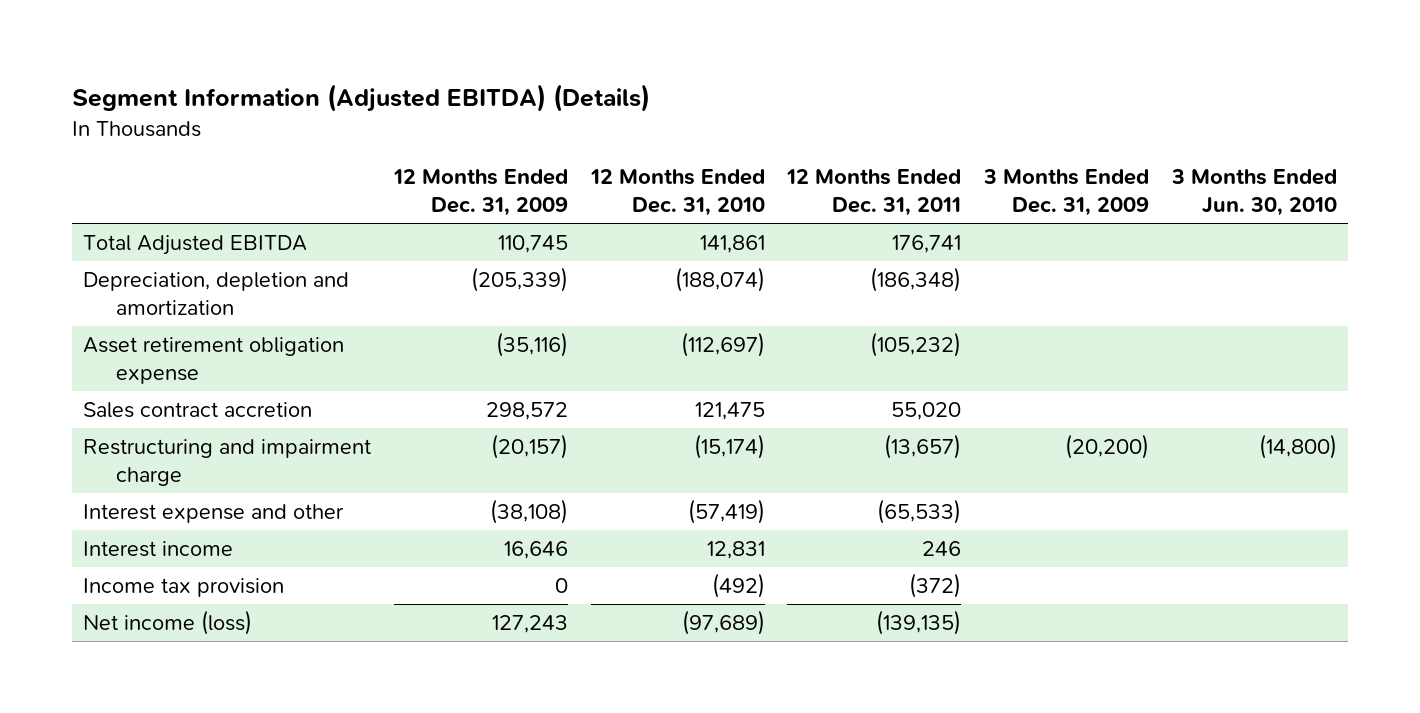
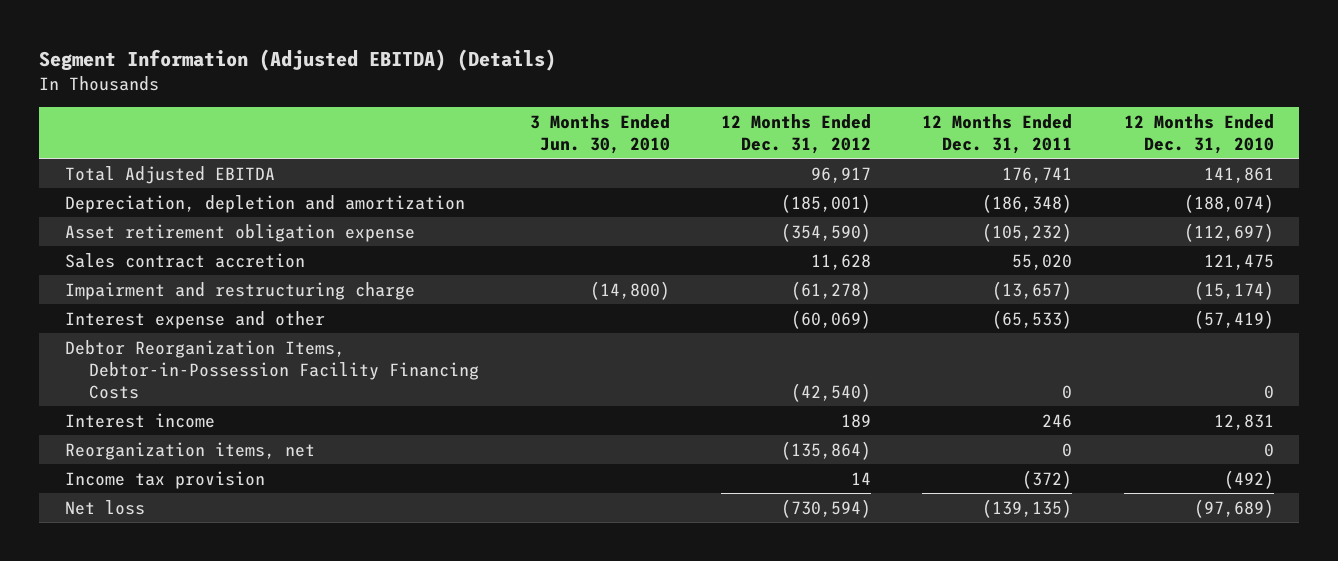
[393,168,569,217] 12 Months Ended Dec. 31, 2009 -> none
[982,168,1149,217] 3 Months Ended Dec. 31, 2009 -> none
none -> [721,113,872,155] 12 Months Ended Dec. 31, 2012
[83,439,372,487] Restructuring and impairment charge -> [64,281,415,300] Impairment and restructuring charge
none -> [64,339,480,399] Debtor Reorganization Items, Debtor-in-Possession Facility Financing Costs
none -> [64,441,315,460] Reorganization items, net
[83,610,253,636] Net income (loss) -> [64,499,145,515] Net loss

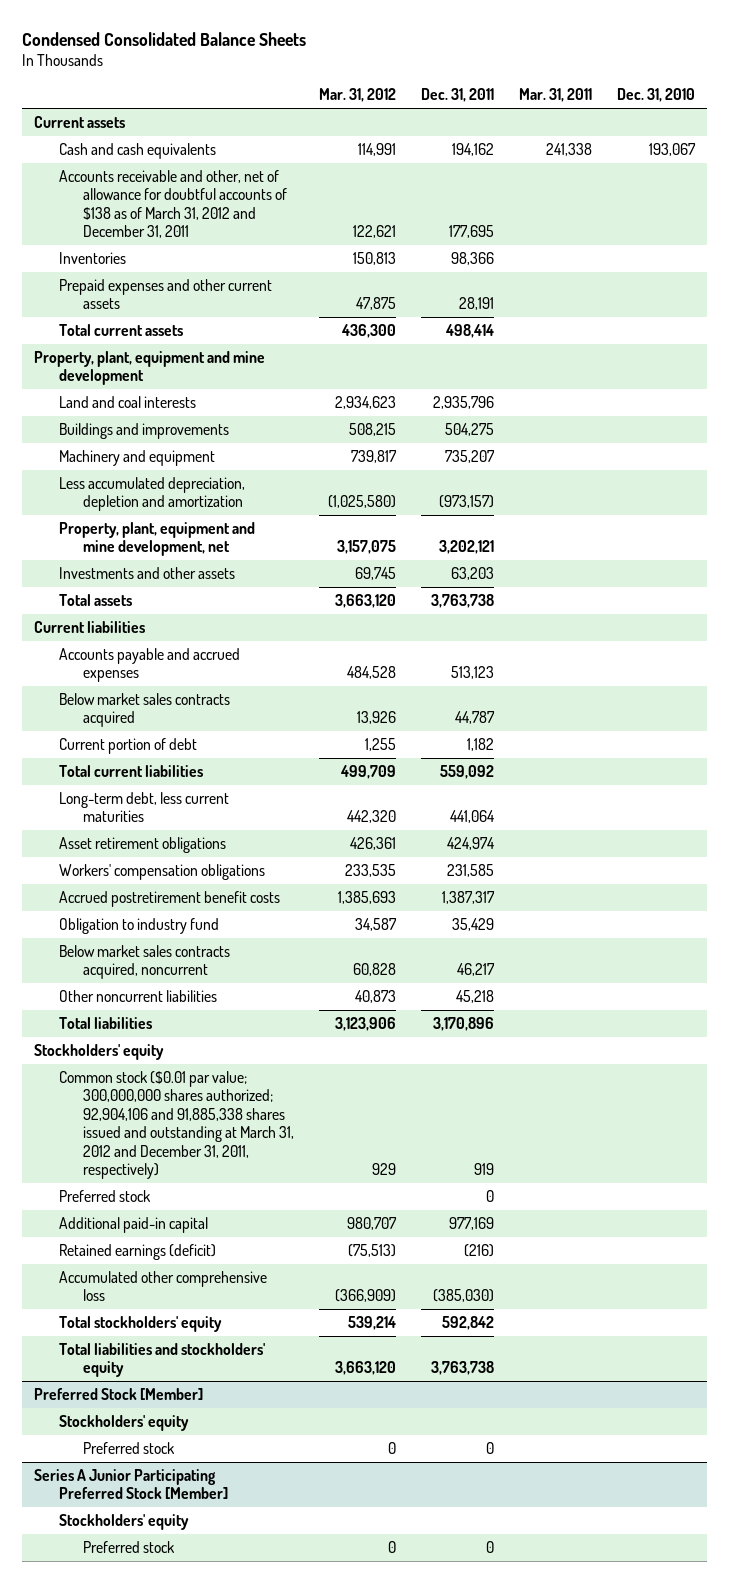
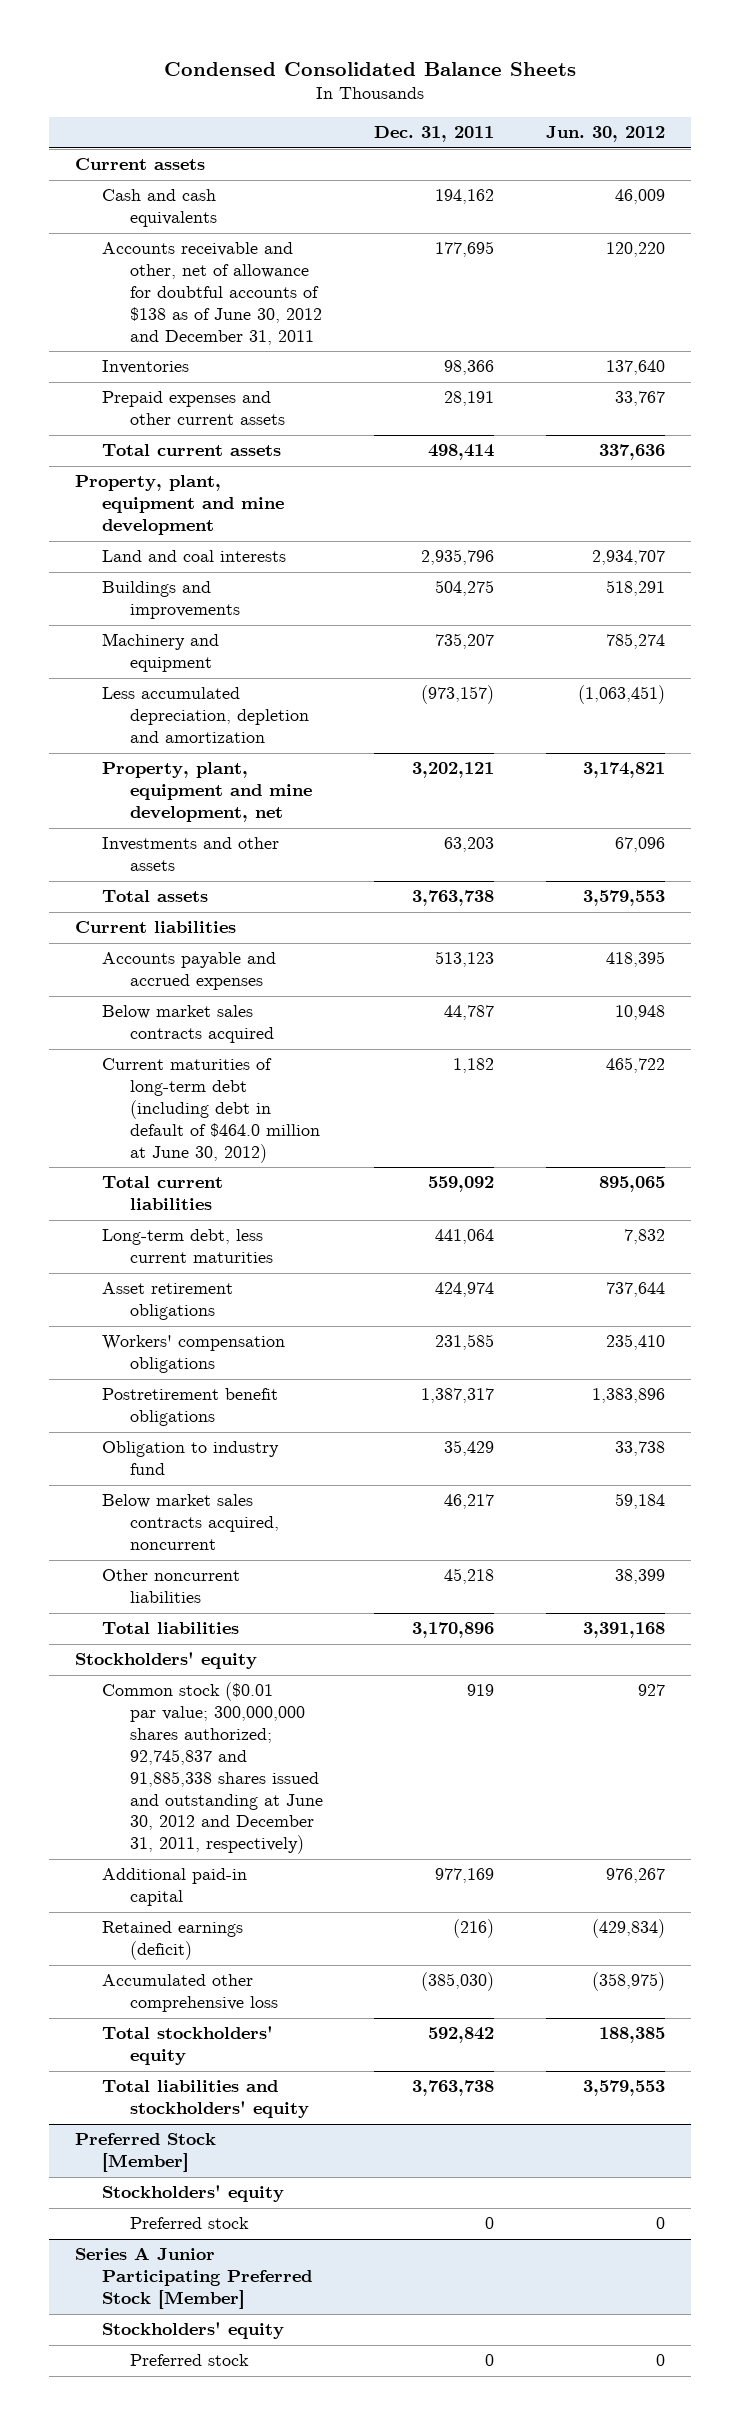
[318,88,396,103] Mar. 31, 2012 -> none
[518,88,592,103] Mar. 31, 2011 -> none
[616,88,695,103] Dec. 31, 2010 -> none
none -> [545,126,665,143] Jun. 30, 2012
[58,169,287,239] Accounts receivable and other, net of allowance for doubtful accounts of $138 as of March 31, 2012 and December 31, 2011 -> [102,242,322,345] Accounts receivable and other, net of allowance for doubtful accounts of $138 as of June 30, 2012 and December 31, 2011
[58,737,197,754] Current portion of debt -> [102,1058,320,1163] Current maturities of long-term debt (including debt in default of $464.0 million at June 30, 2012)
[58,890,280,907] Accrued postretirement benefit costs -> [102,1388,279,1427] Postretirement benefit obligations
[58,1189,151,1202] Preferred stock -> none
[58,1070,294,1180] Common stock ($0.01 par value; 300,000,000 shares authorized; 92,904,106 and 91,885,338 shares issued and outstanding at March 31, 2012 and December 31, 2011, respectively) -> [102,1682,323,1855] Common stock ($0.01 par value; 300,000,000 shares authorized; 92,745,837 and 91,885,338 shares issued and outstanding at June 30, 2012 and December 31, 2011, respectively)

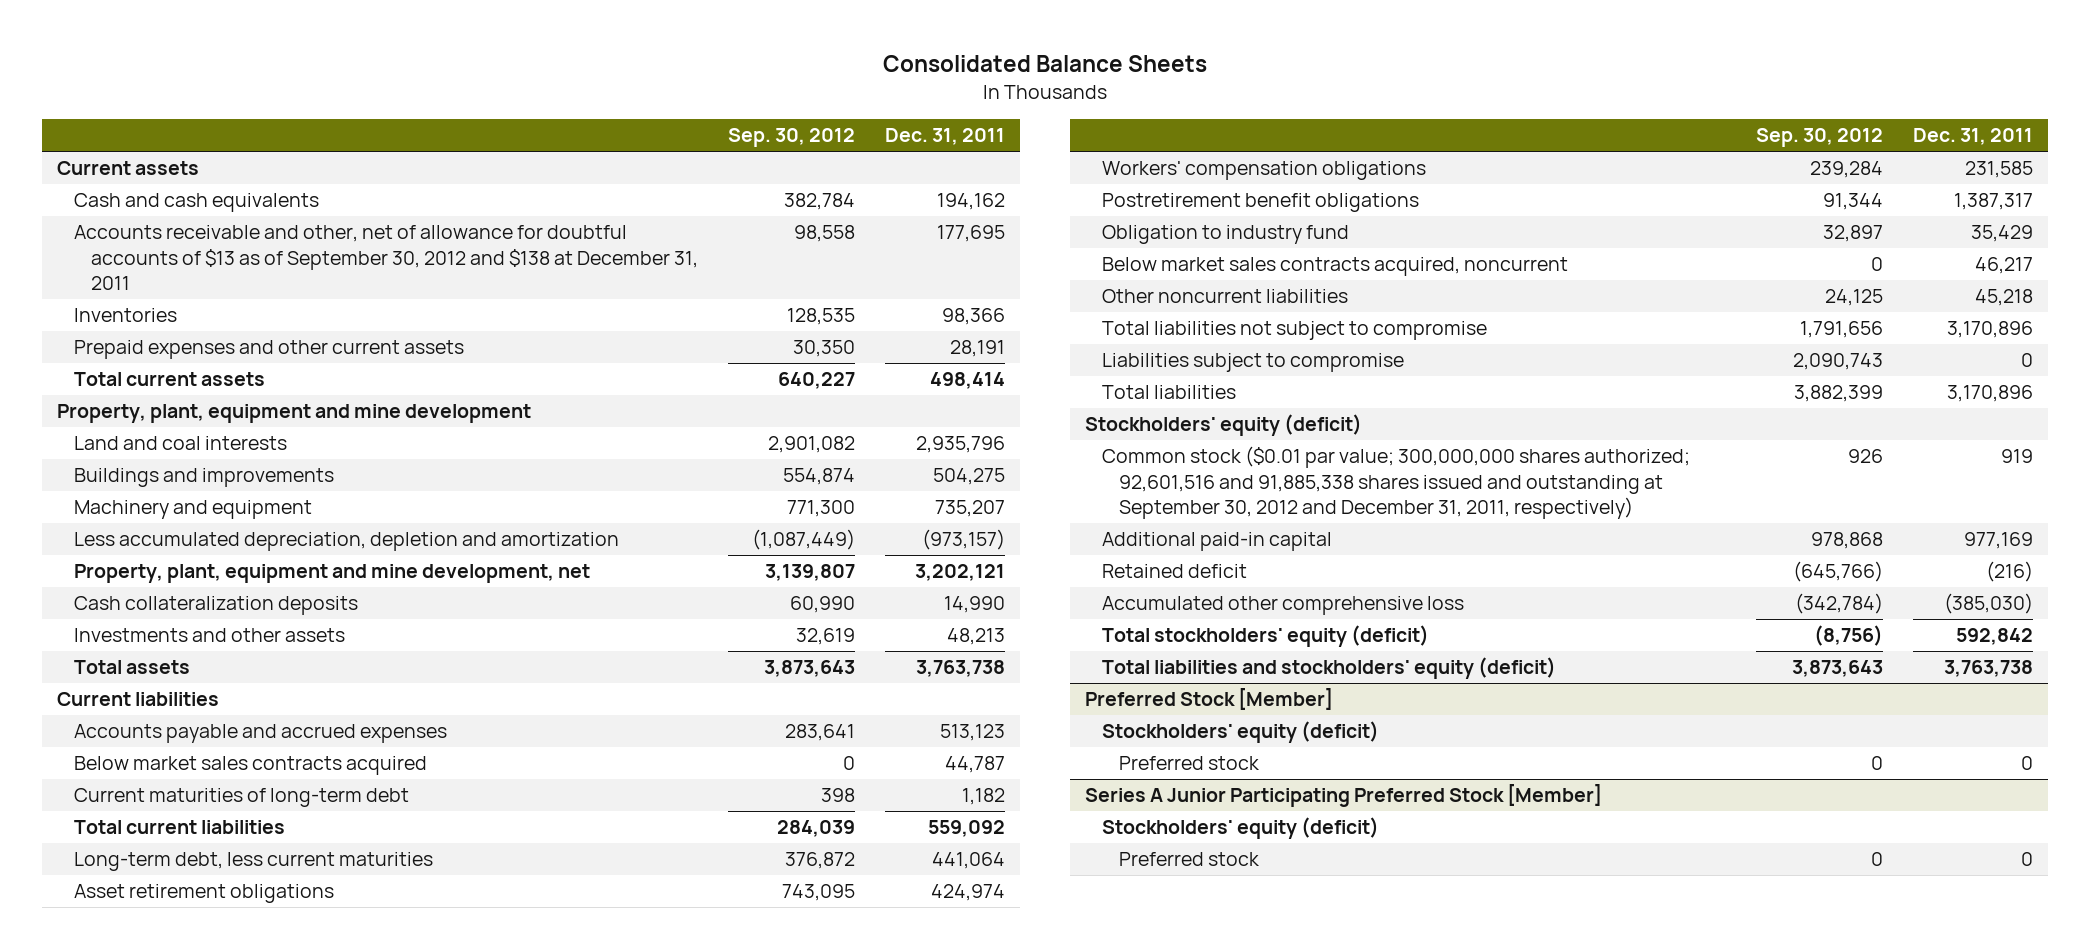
[163,61,576,76] Condensed Consolidated Balance Sheets -> [882,55,1207,73] Consolidated Balance Sheets
[545,126,665,143] Jun. 30, 2012 -> none
none -> [728,128,856,148] Sep. 30, 2012
[102,242,322,345] Accounts receivable and other, net of allowance for doubtful accounts of $138 as of June 30, 2012 and December 31, 2011 -> [74,225,699,290] Accounts receivable and other, net of allowance for doubtful accounts of $13 as of September 30, 2012 and $138 at December 31, 2011
none -> [74,596,359,616] Cash collateralization deposits
[444,837,495,853] 63,203 -> [947,628,1006,646] 48,213
[102,1058,320,1163] Current maturities of long-term debt (including debt in default of $464.0 million at June 30, 2012) -> [74,788,410,808] Current maturities of long-term debt
none -> [1101,321,1487,341] Total liabilities not subject to compromise
none -> [1101,353,1404,373] Liabilities subject to compromise
[74,1652,257,1670] Stockholders' equity -> [1084,414,1362,437] Stockholders' equity (deficit)
[102,1682,323,1855] Common stock ($0.01 par value; 300,000,000 shares authorized; 92,745,837 and 91,885,338 shares issued and outstanding at June 30, 2012 and December 31, 2011, respectively) -> [1101,446,1690,519] Common stock ($0.01 par value; 300,000,000 shares authorized; 92,601,516 and 91,885,338 shares issued and outstanding at September 30, 2012 and December 31, 2011, respectively)
[102,1921,244,1961] Retained earnings (deficit) -> [1101,564,1247,579] Retained deficit
[102,2026,274,2066] Total stockholders' equity -> [1101,625,1429,648] Total stockholders' equity (deficit)
[102,2080,309,2119] Total liabilities and stockholders' equity -> [1101,657,1556,680] Total liabilities and stockholders' equity (deficit)
[102,2185,285,2203] Stockholders' equity -> [1101,721,1379,744] Stockholders' equity (deficit)
[102,2322,285,2340] Stockholders' equity -> [1101,817,1379,840] Stockholders' equity (deficit)

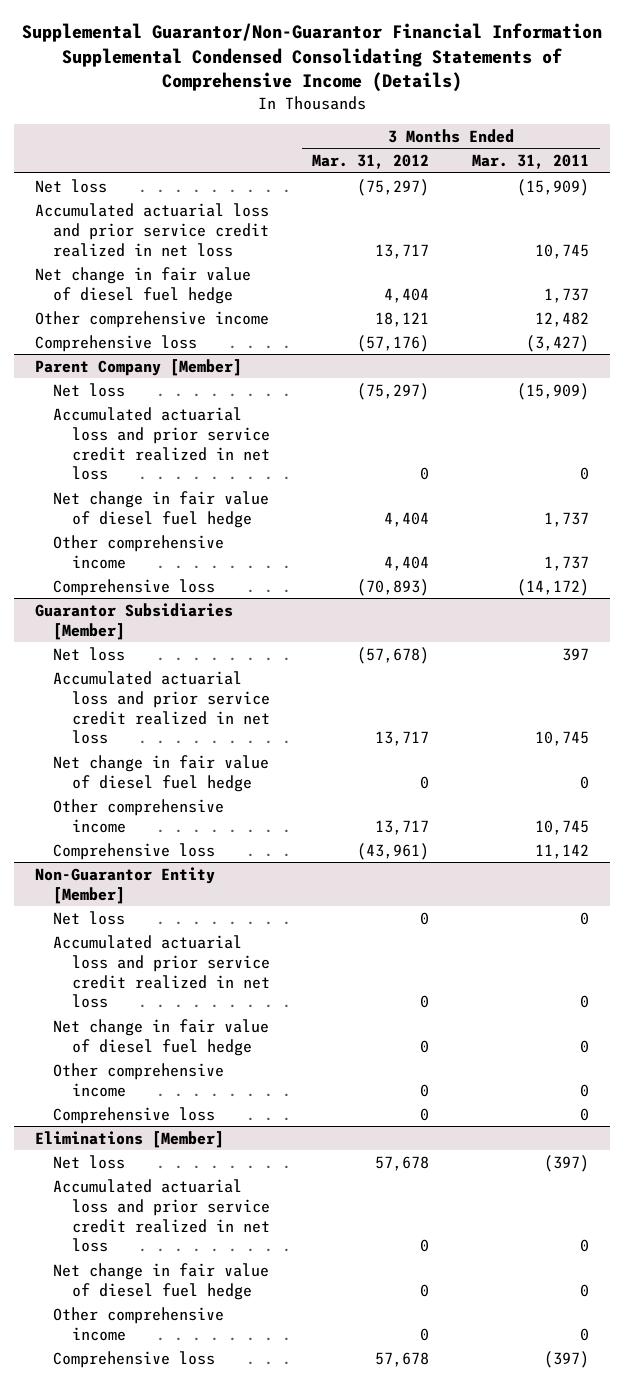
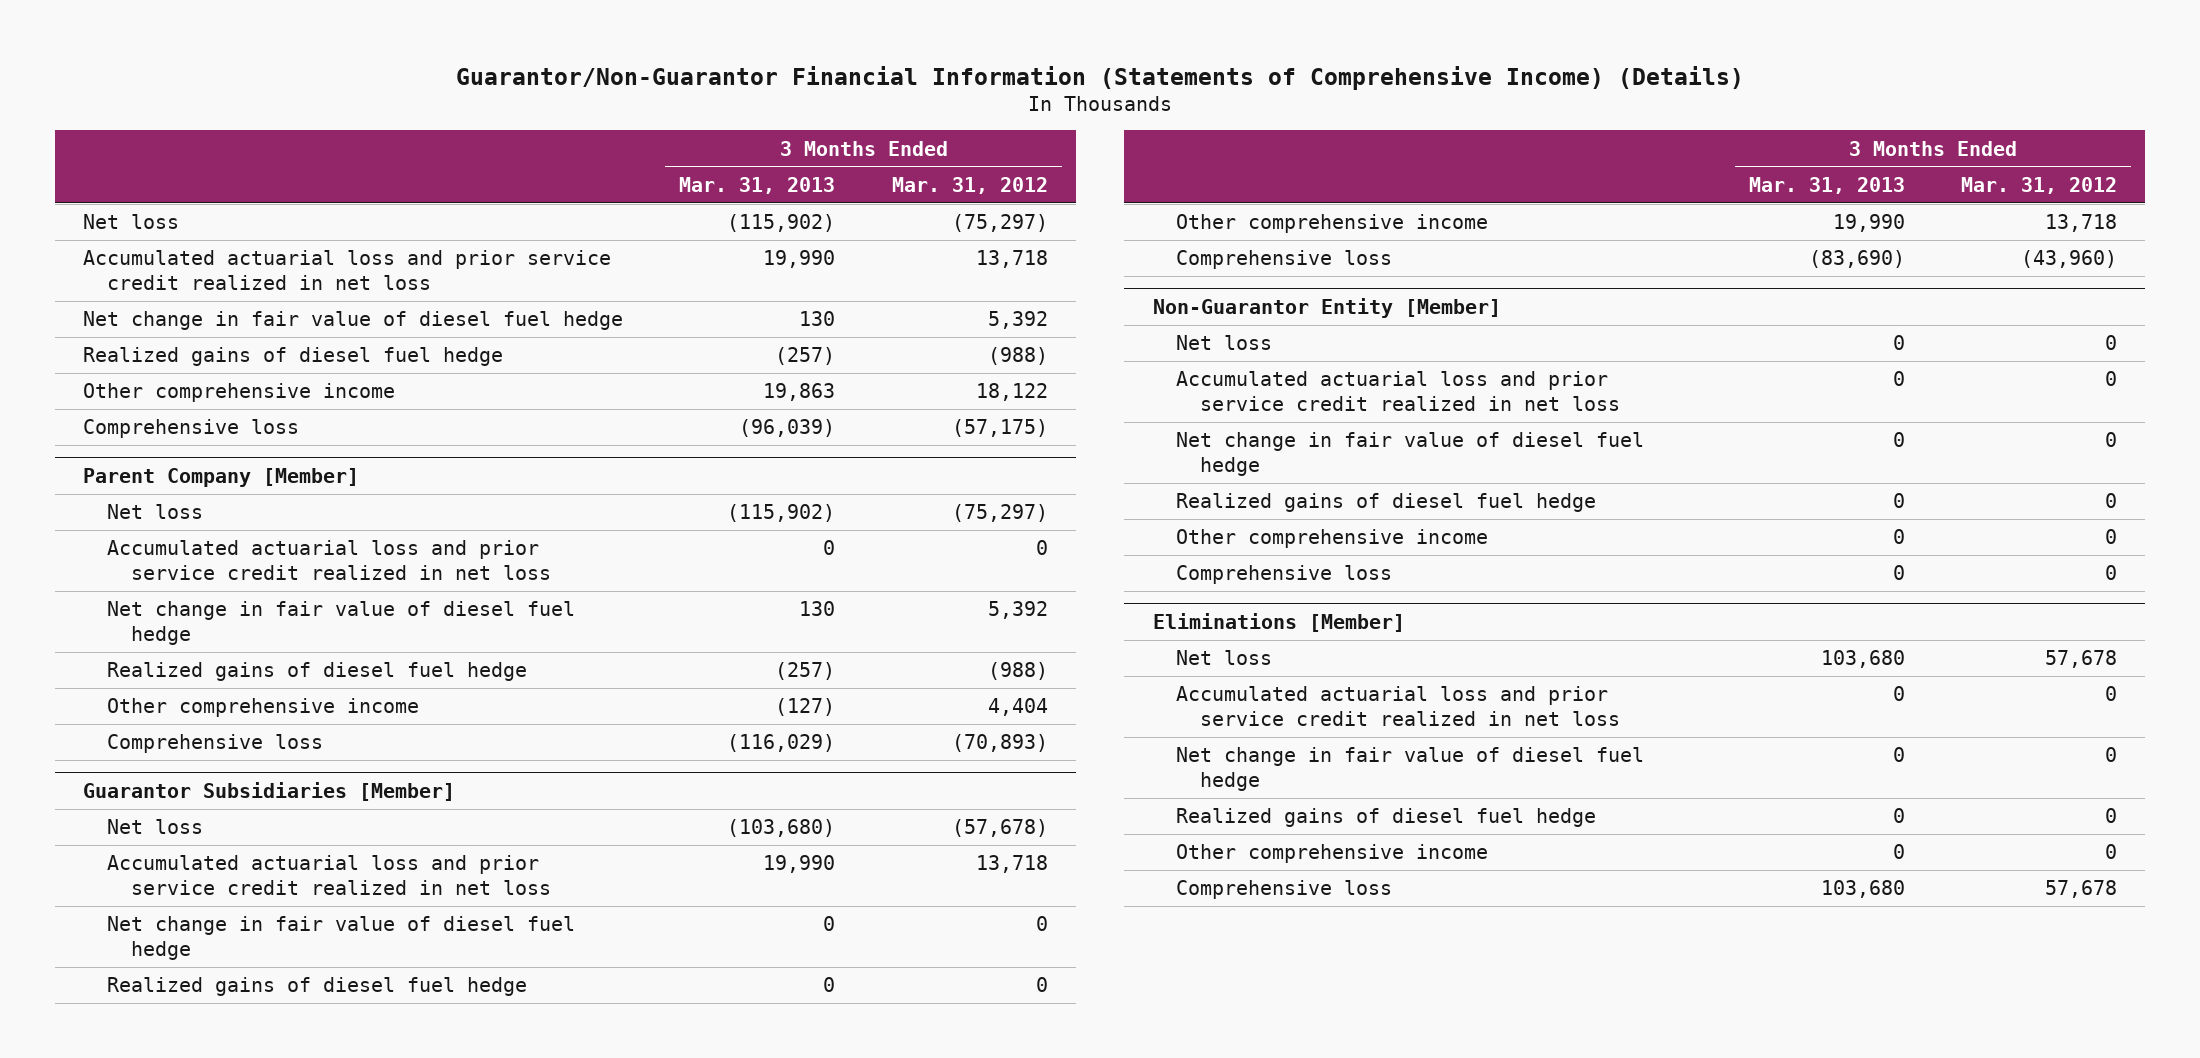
[21,23,602,93] Supplemental Guarantor/Non-Guarantor Financial Information Supplemental Condensed Consolidating Statements of Comprehensive Income (Details) -> [456,65,1745,90] Guarantor/Non-Guarantor Financial Information (Statements of Comprehensive Income) (Details)
[471,154,589,170] Mar. 31, 2011 -> none
none -> [679,176,836,194] Mar. 31, 2013
[375,243,430,259] 13,717 -> [975,250,1048,269] 13,718
[384,287,430,303] 4,404 -> [987,311,1048,330] 5,392
none -> [82,347,503,367] Realized gains of diesel fuel hedge
[375,311,430,327] 18,121 -> [975,383,1048,402] 18,122
[357,334,430,352] (57,176) -> [951,419,1048,438] (57,175)
[384,511,430,527] 4,404 -> [987,601,1048,620] 5,392
none -> [106,662,527,682] Realized gains of diesel fuel hedge
[375,731,430,747] 13,717 -> [975,855,1048,874] 13,718
none -> [106,977,527,997] Realized gains of diesel fuel hedge
[375,819,430,835] 13,717 -> [2045,214,2118,233] 13,718
[357,842,430,860] (43,961) -> [2021,250,2118,269] (43,960)
none -> [1176,493,1597,513] Realized gains of diesel fuel hedge
none -> [1176,808,1597,828] Realized gains of diesel fuel hedge

